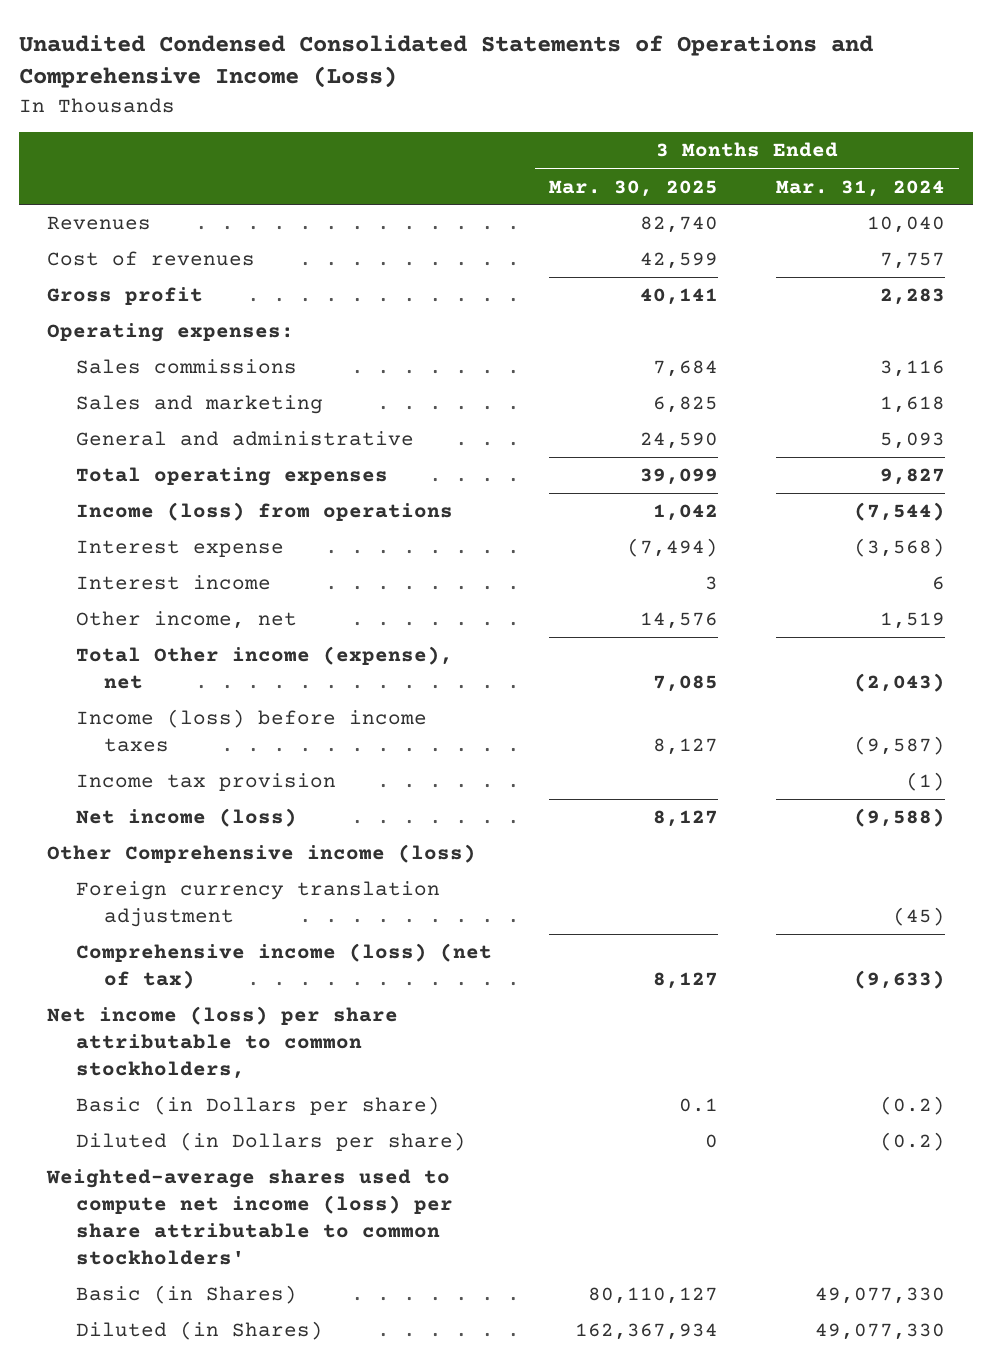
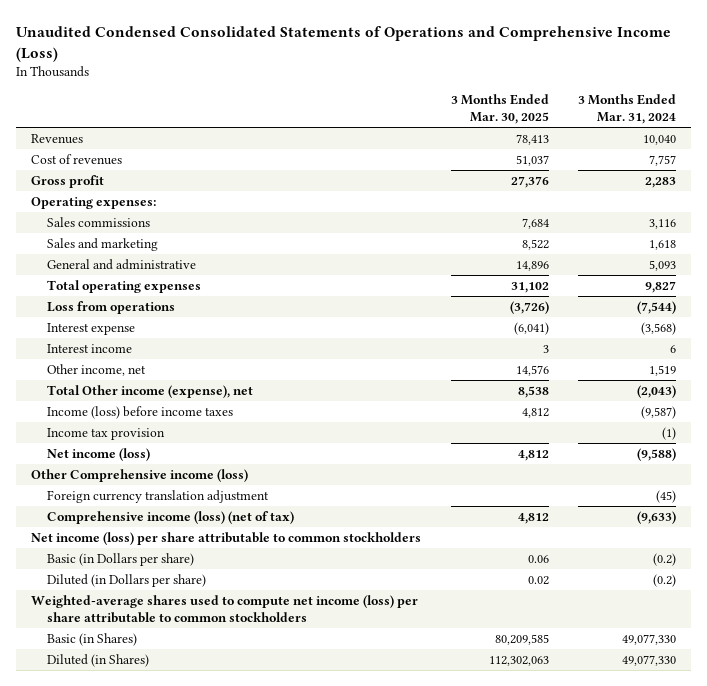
[640,216,719,234] 82,740 -> [515,133,549,145] 78,413
[640,252,719,270] 42,599 -> [515,154,549,166] 51,037
[640,288,719,306] 40,141 -> [510,175,549,188] 27,376
[653,396,719,414] 6,825 -> [521,238,549,250] 8,522
[640,432,719,450] 24,590 -> [515,260,549,271] 14,896
[640,468,719,486] 39,099 -> [510,281,549,293] 31,102
[75,502,453,522] Income (loss) from operations -> [46,300,175,314] Loss from operations
[653,504,719,522] 1,042 -> [509,300,549,314] (3,726)
[627,538,719,558] (7,494) -> [513,321,549,335] (6,041)
[653,675,719,693] 7,085 -> [517,385,549,398] 8,538
[653,738,719,756] 8,127 -> [521,407,549,418] 4,812
[653,810,719,828] 8,127 -> [517,449,549,461] 4,812
[653,972,719,990] 8,127 -> [517,512,549,524] 4,812
[47,1006,399,1080] Net income (loss) per share attributable to common stockholders, -> [31,531,422,545] Net income (loss) per share attributable to common stockholders
[679,1098,719,1113] 0.1 -> [527,554,549,563] 0.06
[705,1134,719,1149] 0 -> [527,575,549,585] 0.02
[46,1169,453,1266] Weighted-average shares used to compute net income (loss) per share attributable to common stockholders' -> [31,594,419,623] Weighted-average shares used to compute net income (loss) per share attributable to common stockholders
[588,1287,719,1305] 80,110,127 -> [494,633,549,645] 80,209,585
[575,1323,719,1341] 162,367,934 -> [488,655,549,666] 112,302,063

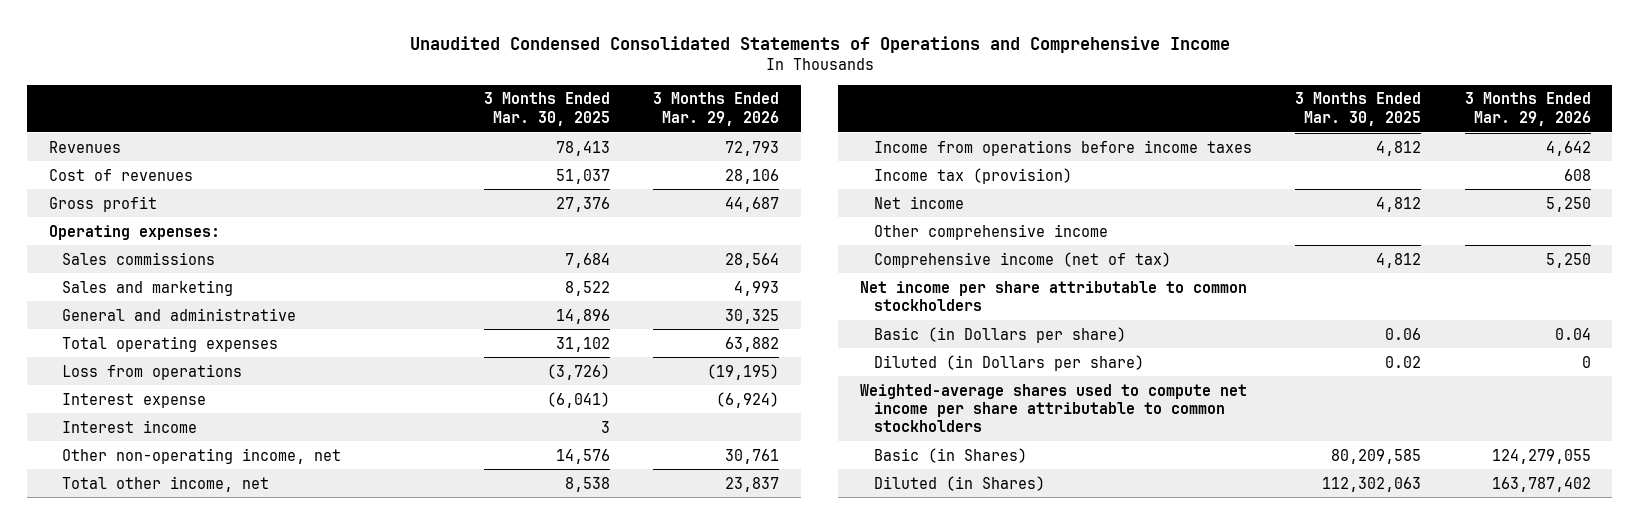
[16,25,672,62] Unaudited Condensed Consolidated Statements of Operations and Comprehensive Income (Loss) -> [409,36,1230,54] Unaudited Condensed Consolidated Statements of Operations and Comprehensive Income
[578,93,677,125] 3 Months Ended Mar. 31, 2024 -> none
none -> [653,92,780,126] 3 Months Ended Mar. 29, 2026
[46,489,269,503] Foreign currency translation adjustment -> none
[46,363,146,376] Other income, net -> [62,447,342,464] Other non-operating income, net
[46,384,253,398] Total Other income (expense), net -> [62,475,270,492] Total other income, net
[46,405,233,419] Income (loss) before income taxes -> [873,139,1252,156] Income from operations before income taxes
[46,427,165,440] Income tax provision -> [873,167,1072,184] Income tax (provision)
[46,447,150,461] Net income (loss) -> [873,195,964,209] Net income
[31,468,249,482] Other Comprehensive income (loss) -> [873,223,1108,240] Other comprehensive income
[46,510,294,524] Comprehensive income (loss) (net of tax) -> [873,251,1171,268] Comprehensive income (net of tax)
[31,531,422,545] Net income (loss) per share attributable to common stockholders -> [860,280,1248,311] Net income per share attributable to common stockholders
[31,594,419,623] Weighted-average shares used to compute net income (loss) per share attributable to common stockholders -> [860,383,1248,433] Weighted-average shares used to compute net income per share attributable to common stockholders

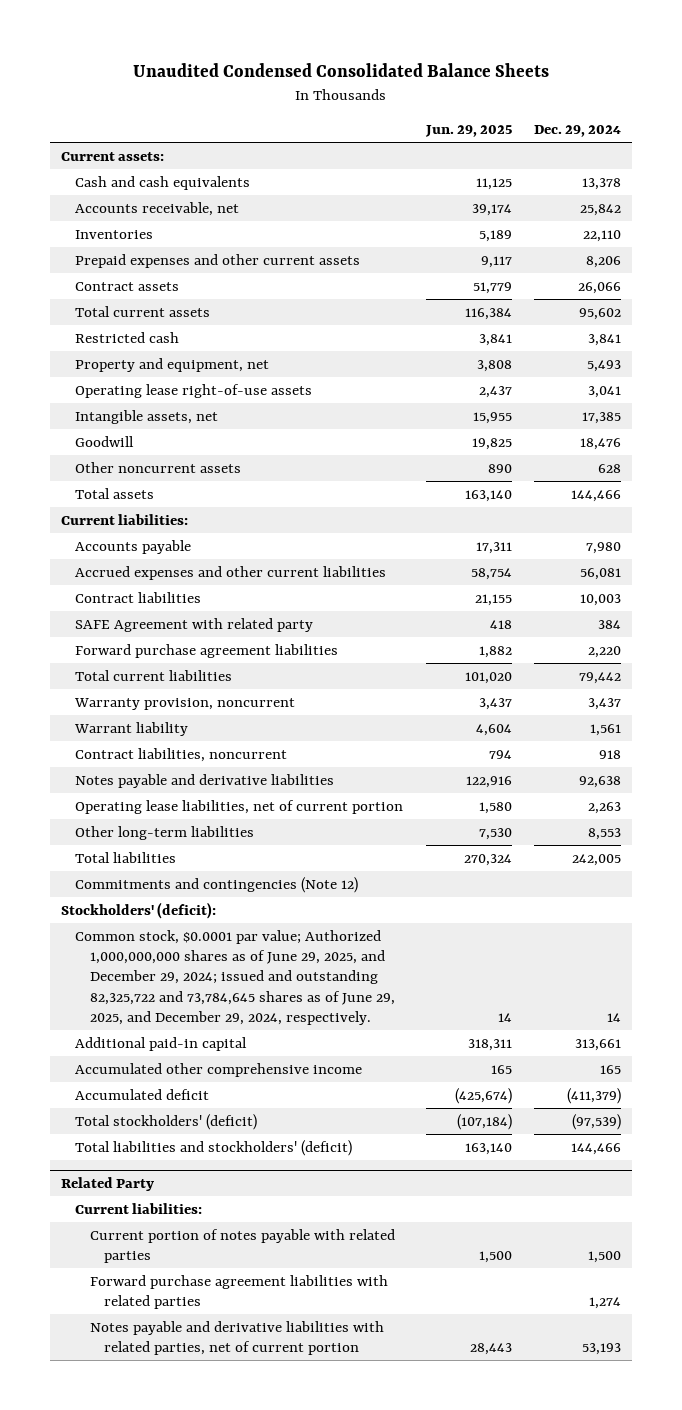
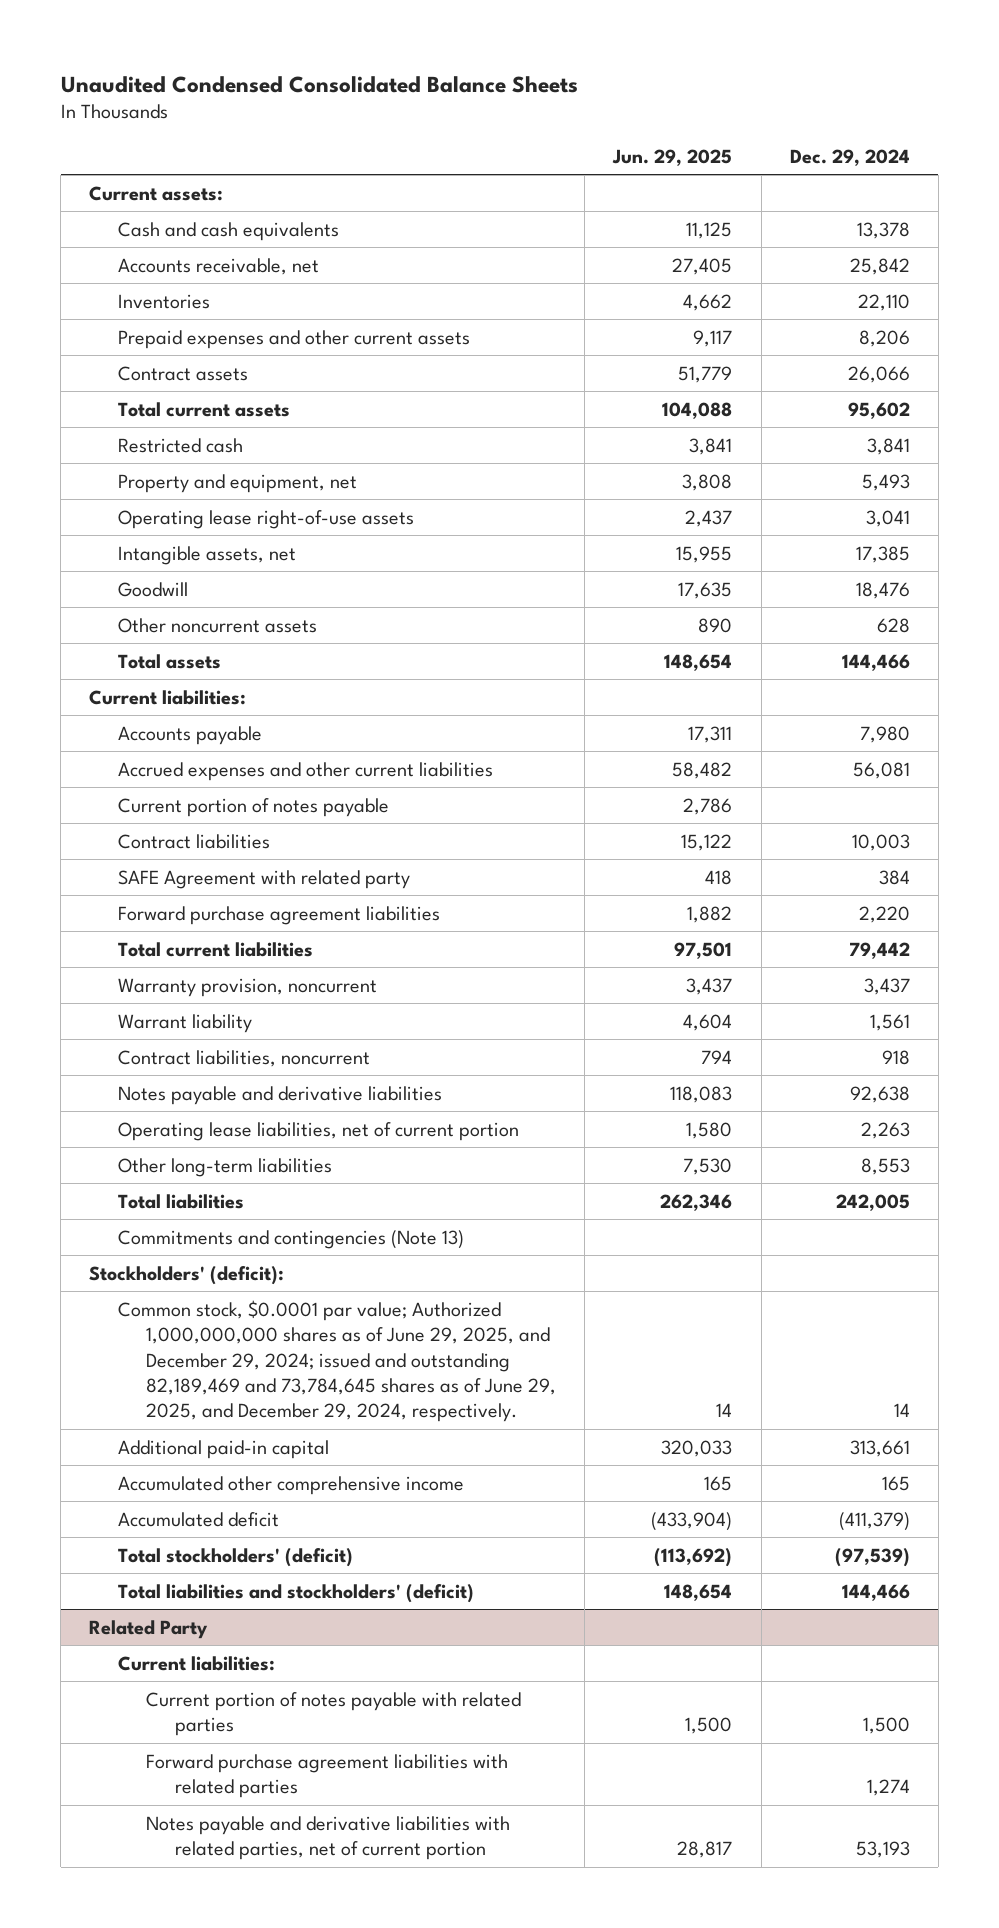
[471,203,512,216] 39,174 -> [672,257,733,275] 27,405
[478,229,512,242] 5,189 -> [683,293,733,311] 4,662
[464,307,512,320] 116,384 -> [662,401,733,419] 104,088
[471,437,512,450] 19,825 -> [678,581,733,599] 17,635
[464,489,512,502] 163,140 -> [664,653,733,671] 148,654
[470,567,512,580] 58,754 -> [672,761,733,779] 58,482
none -> [117,797,389,817] Current portion of notes payable
[474,593,512,606] 21,155 -> [681,833,733,851] 15,122
[464,671,512,684] 101,020 -> [674,941,733,959] 97,501
[465,775,512,788] 122,916 -> [670,1085,733,1103] 118,083
[463,853,512,866] 270,324 -> [660,1193,733,1211] 262,346
[75,876,359,893] Commitments and contingencies (Note 12) -> [117,1229,464,1249] Commitments and contingencies (Note 13)
[75,929,395,1025] Common stock, $0.0001 par value; Authorized 1,000,000,000 shares as of June 29, 2025, and December 29, 2024; issued and outstanding 82,325,722 and 73,784,645 shares as of June 29, 2025, and December 29, 2024, respectively. -> [117,1299,557,1423] Common stock, $0.0001 par value; Authorized 1,000,000,000 shares as of June 29, 2025, and December 29, 2024; issued and outstanding 82,189,469 and 73,784,645 shares as of June 29, 2025, and December 29, 2024, respectively.
[467,1038,512,1051] 318,311 -> [661,1439,733,1457] 320,033
[454,1087,512,1104] (425,674) -> [651,1511,733,1531] (433,904)
[456,1113,512,1130] (107,184) -> [654,1547,733,1567] (113,692)
[464,1142,512,1155] 163,140 -> [664,1583,733,1601] 148,654
[469,1342,512,1355] 28,443 -> [677,1841,733,1859] 28,817

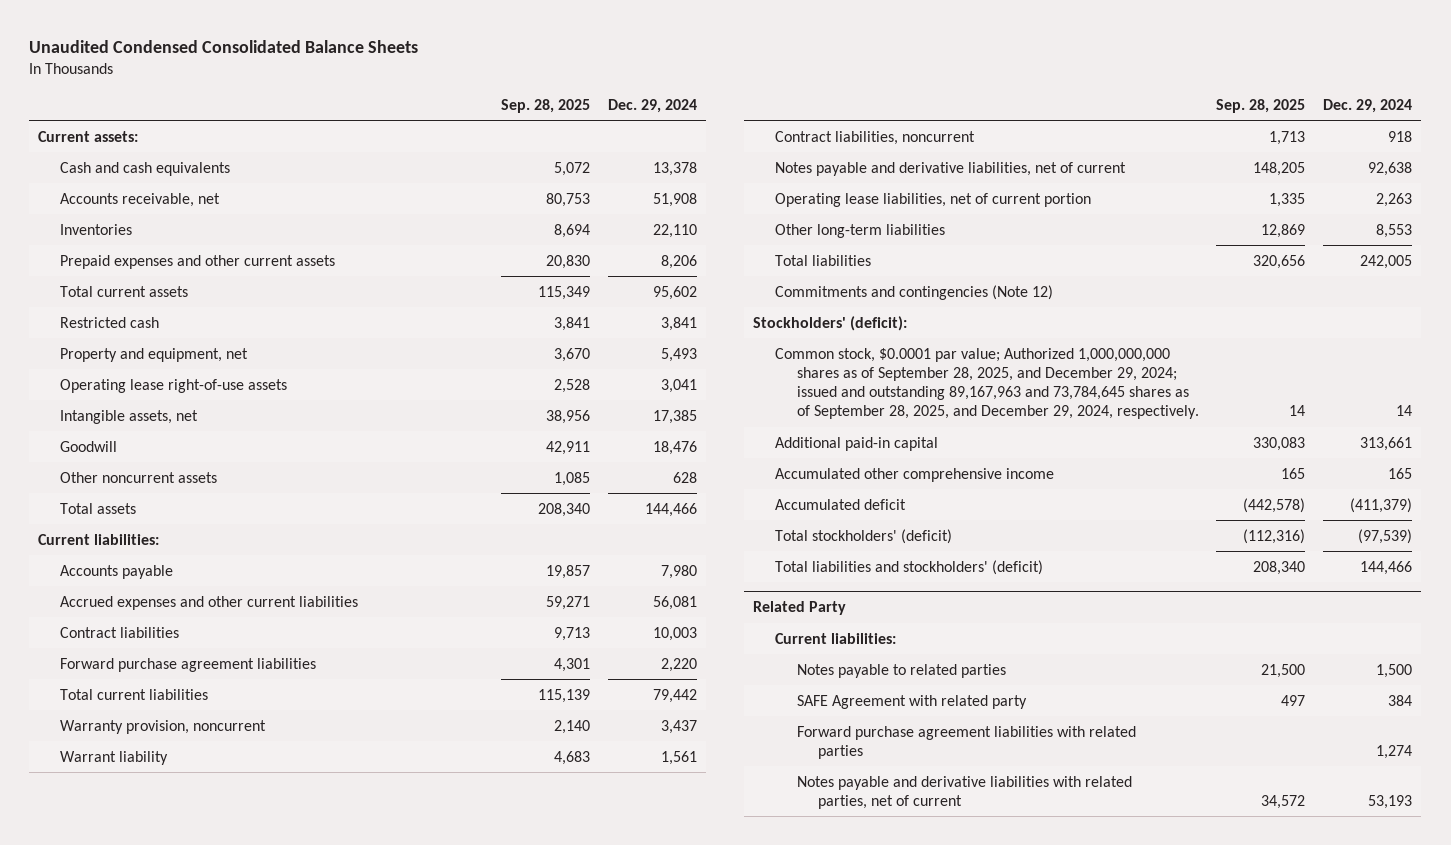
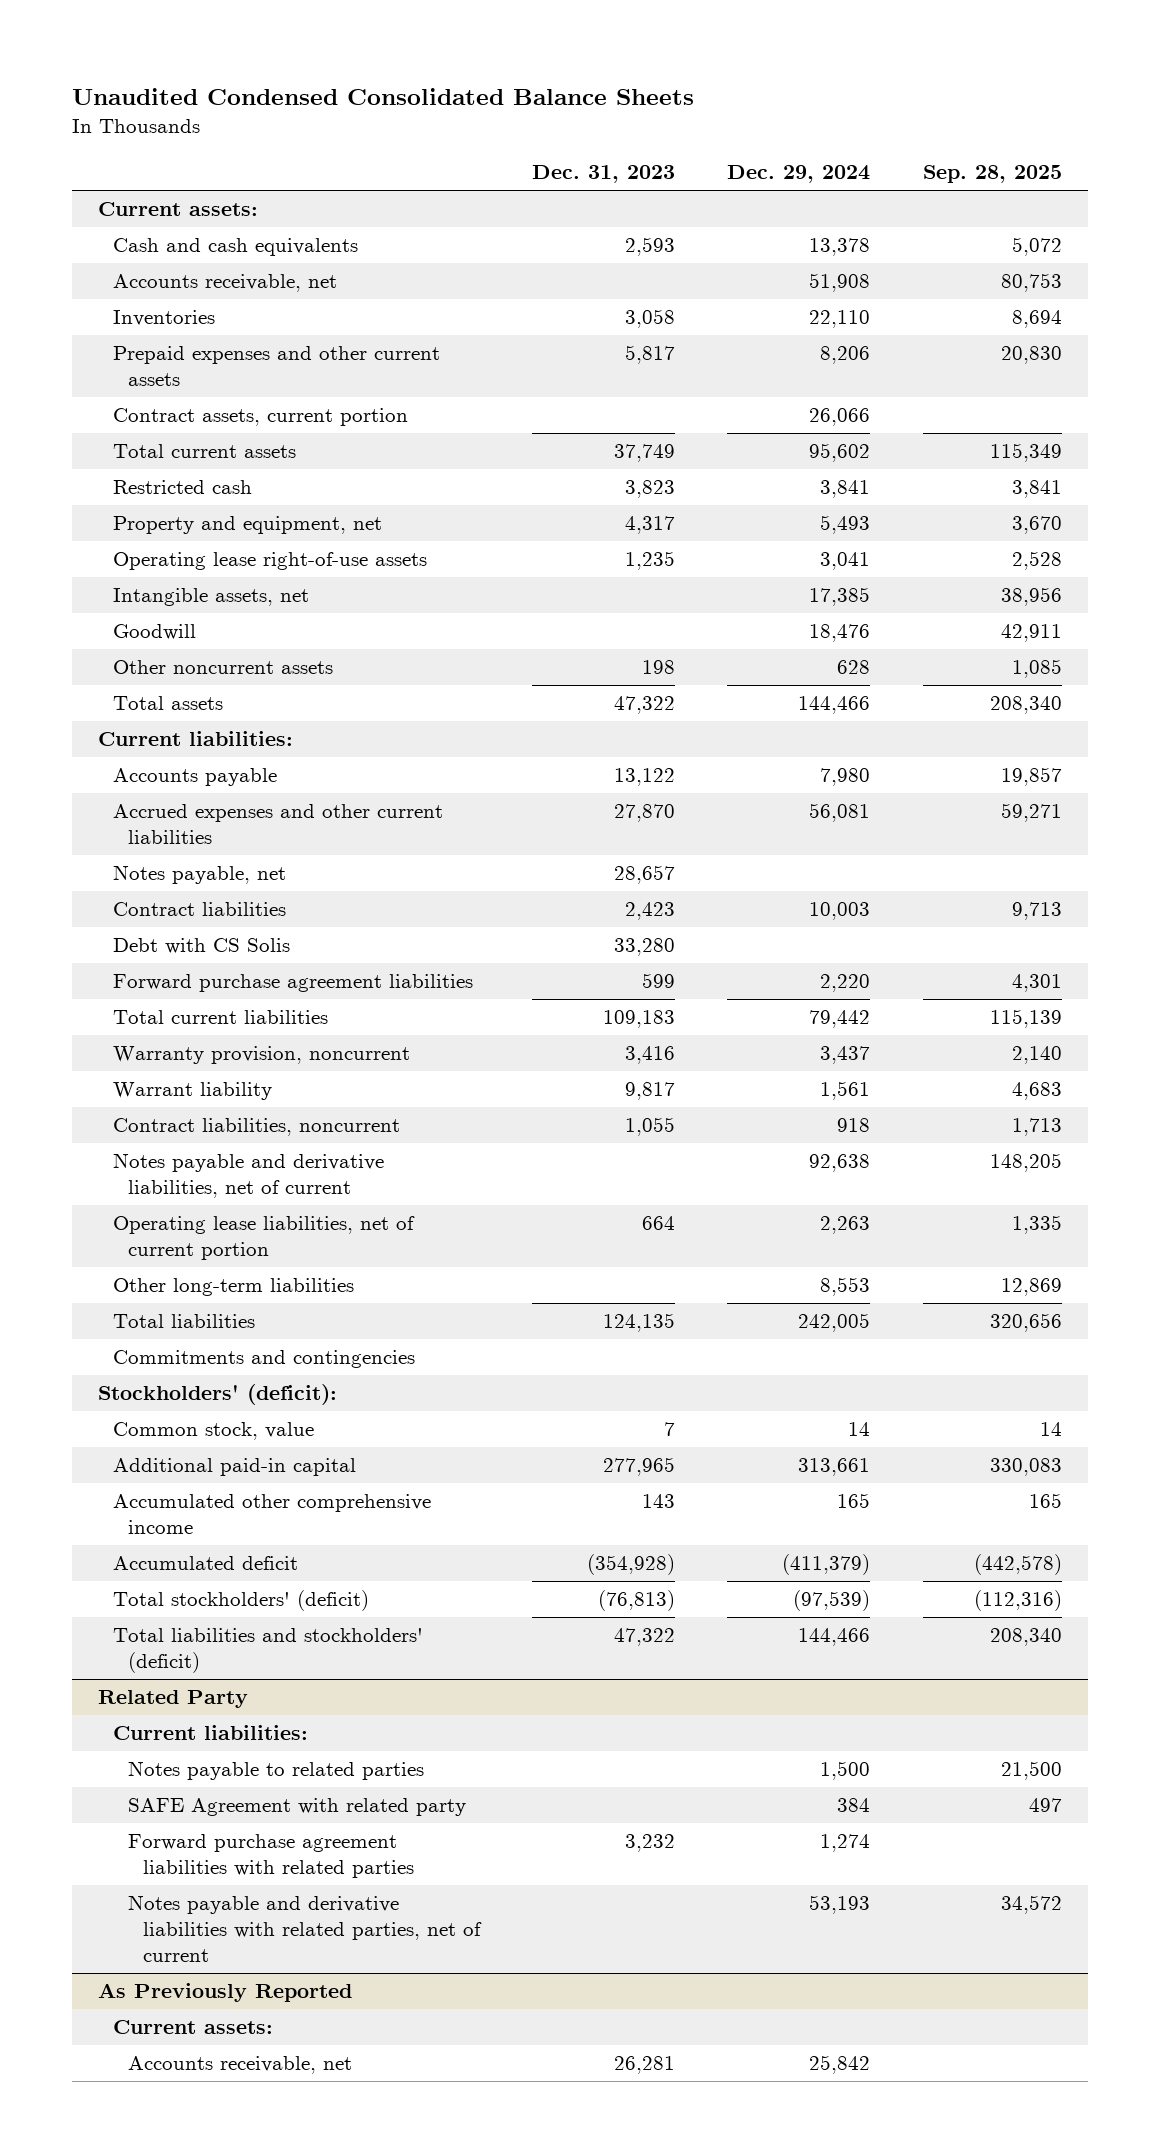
none -> [532,165,676,184] Dec. 31, 2023
none -> [113,408,409,427] Contract assets, current portion
none -> [113,865,287,885] Notes payable, net
none -> [113,938,291,955] Debt with CS Solis
[774,284,1053,300] Commitments and contingencies (Note 12) -> [113,1350,416,1369] Commitments and contingencies
[774,347,1199,420] Common stock, $0.0001 par value; Authorized 1,000,000,000 shares as of September 28, 2025, and December 29, 2024; issued and outstanding 89,167,963 and 73,784,645 shares as of September 28, 2025, and December 29, 2024, respectively. -> [113,1422,315,1441] Common stock, value
none -> [98,1983,353,2003] As Previously Reported
none -> [113,2020,274,2035] Current assets:
none -> [128,2056,353,2075] Accounts receivable, net

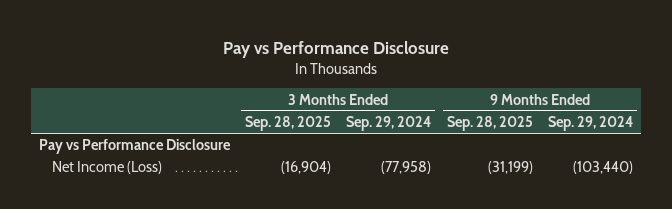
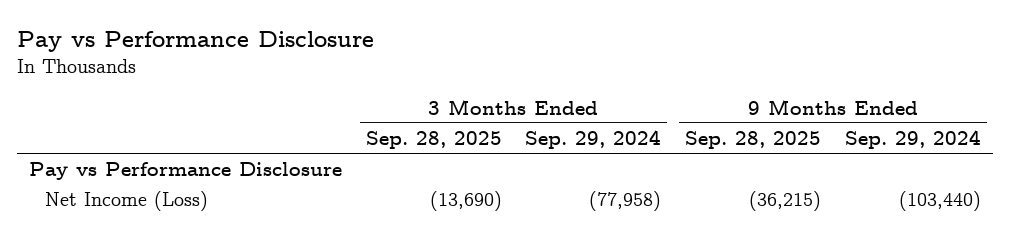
[281,161,332,175] (16,904) -> [429,190,502,211] (13,690)
[487,161,533,175] (31,199) -> [749,190,822,211] (36,215)

